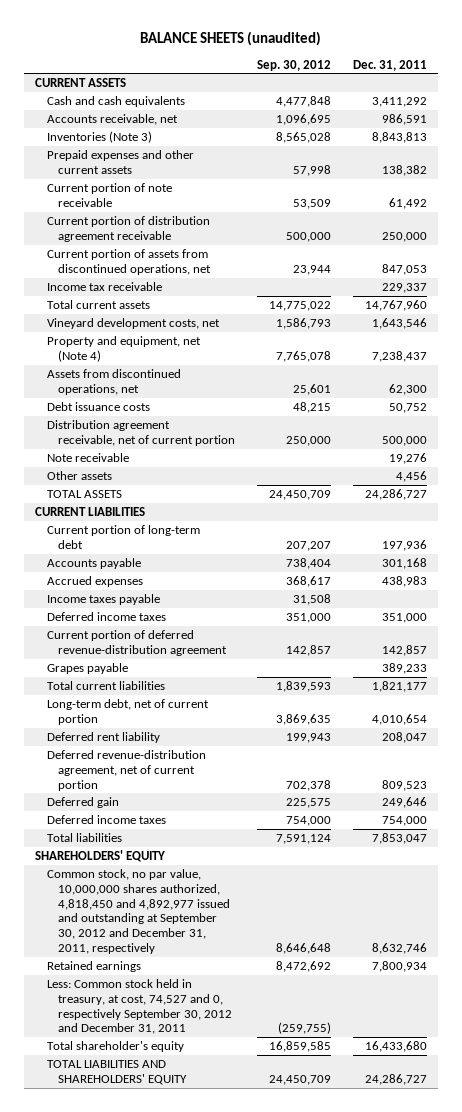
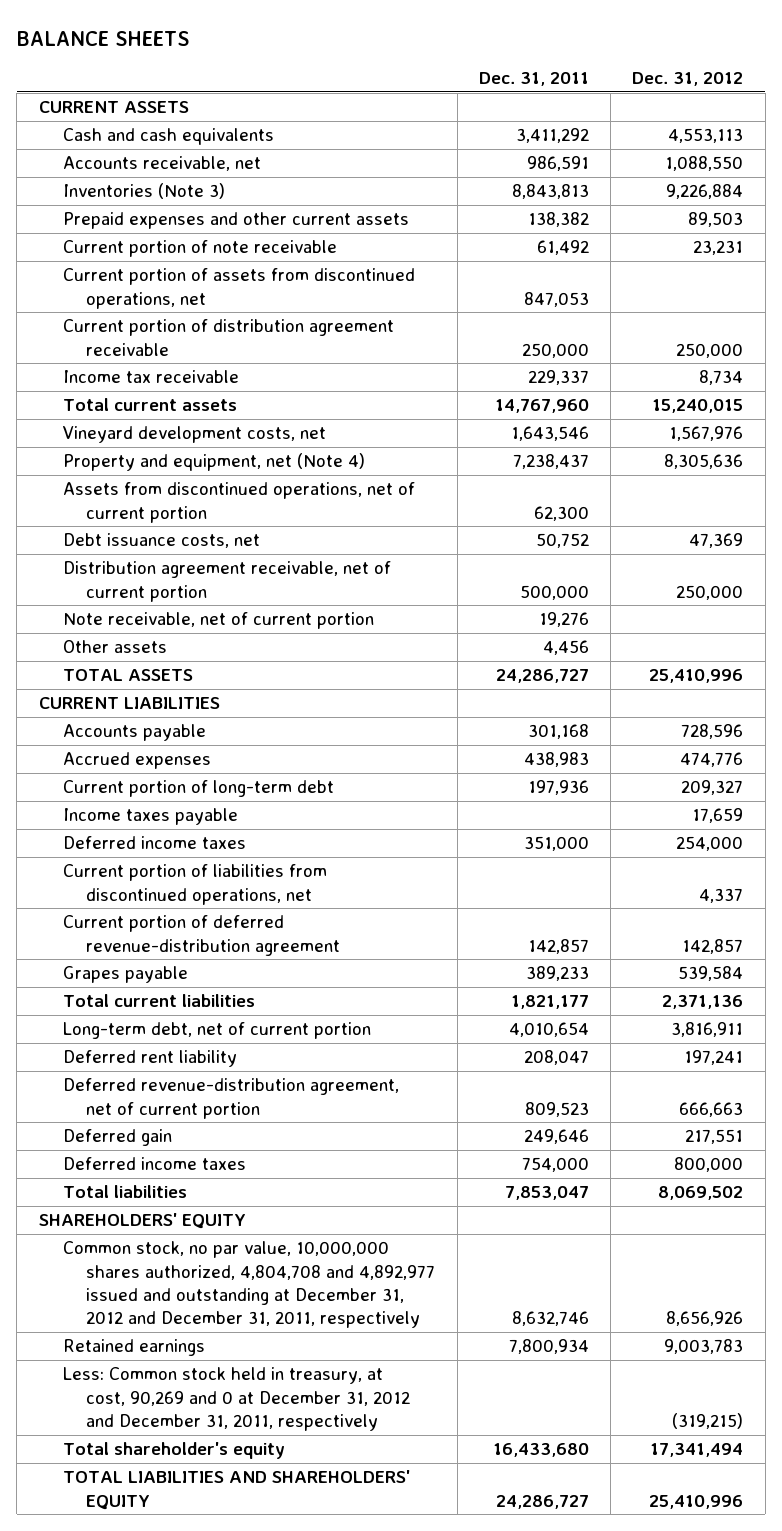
[139,31,321,47] BALANCE SHEETS (unaudited) -> [16,30,189,46] BALANCE SHEETS
[257,59,332,71] Sep. 30, 2012 -> none
none -> [632,72,744,87] Dec. 31, 2012
[46,216,210,242] Current portion of distribution agreement receivable -> [62,319,394,356] Current portion of distribution agreement receivable
[46,369,181,395] Assets from discontinued operations, net -> [62,482,415,523] Assets from discontinued operations, net of current portion
[46,402,150,412] Debt issuance costs -> [62,533,260,549] Debt issuance costs, net
[46,453,129,463] Note receivable -> [62,612,374,630] Note receivable, net of current portion
[46,525,200,549] Current portion of long-term debt -> [62,780,334,798] Current portion of long-term debt
none -> [62,864,327,905] Current portion of liabilities from discontinued operations, net
[46,869,231,954] Common stock, no par value, 10,000,000 shares authorized, 4,818,450 and 4,892,977 issued and outstanding at September 30, 2012 and December 31, 2011, respectively -> [62,1241,436,1329] Common stock, no par value, 10,000,000 shares authorized, 4,804,708 and 4,892,977 issued and outstanding at December 31, 2012 and December 31, 2011, respectively
[46,979,233,1035] Less: Common stock held in treasury, at cost, 74,527 and 0, respectively September 30, 2012 and December 31, 2011 -> [62,1367,411,1432] Less: Common stock held in treasury, at cost, 90,269 and 0 at December 31, 2012 and December 31, 2011, respectively

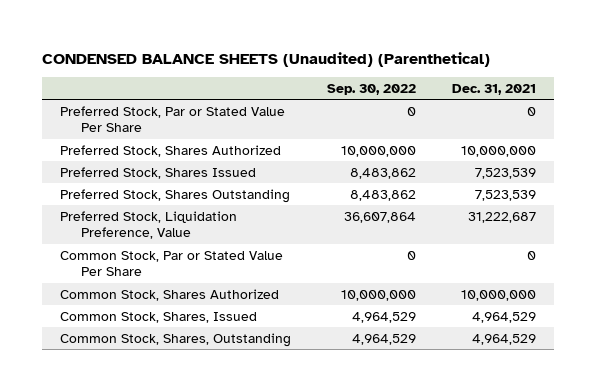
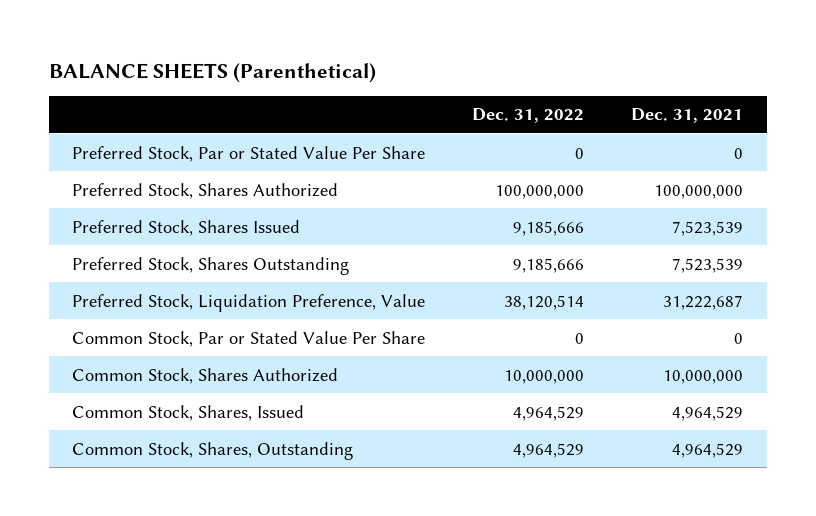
[42,51,491,67] CONDENSED BALANCE SHEETS (Unaudited) (Parenthetical) -> [48,62,376,83] BALANCE SHEETS (Parenthetical)
[327,83,417,95] Sep. 30, 2022 -> none
none -> [472,108,585,124] Dec. 31, 2022
[461,145,537,157] 10,000,000 -> [654,184,744,199] 100,000,000

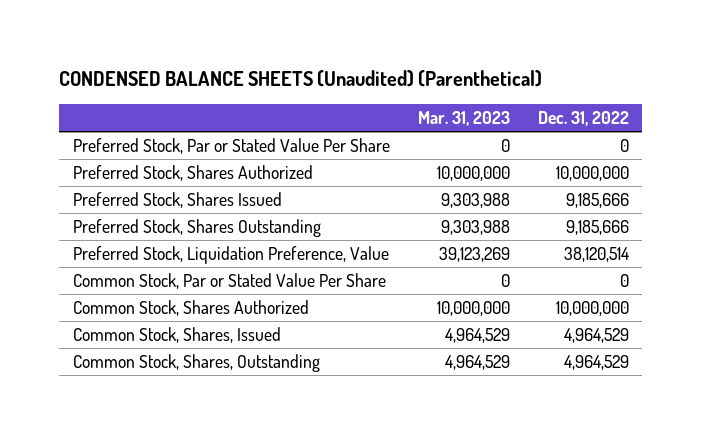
[48,62,376,83] BALANCE SHEETS (Parenthetical) -> [59,70,543,88] CONDENSED BALANCE SHEETS (Unaudited) (Parenthetical)
[631,108,744,124] Dec. 31, 2021 -> none
none -> [417,111,510,127] Mar. 31, 2023
[495,184,585,199] 100,000,000 -> [555,166,629,182] 10,000,000

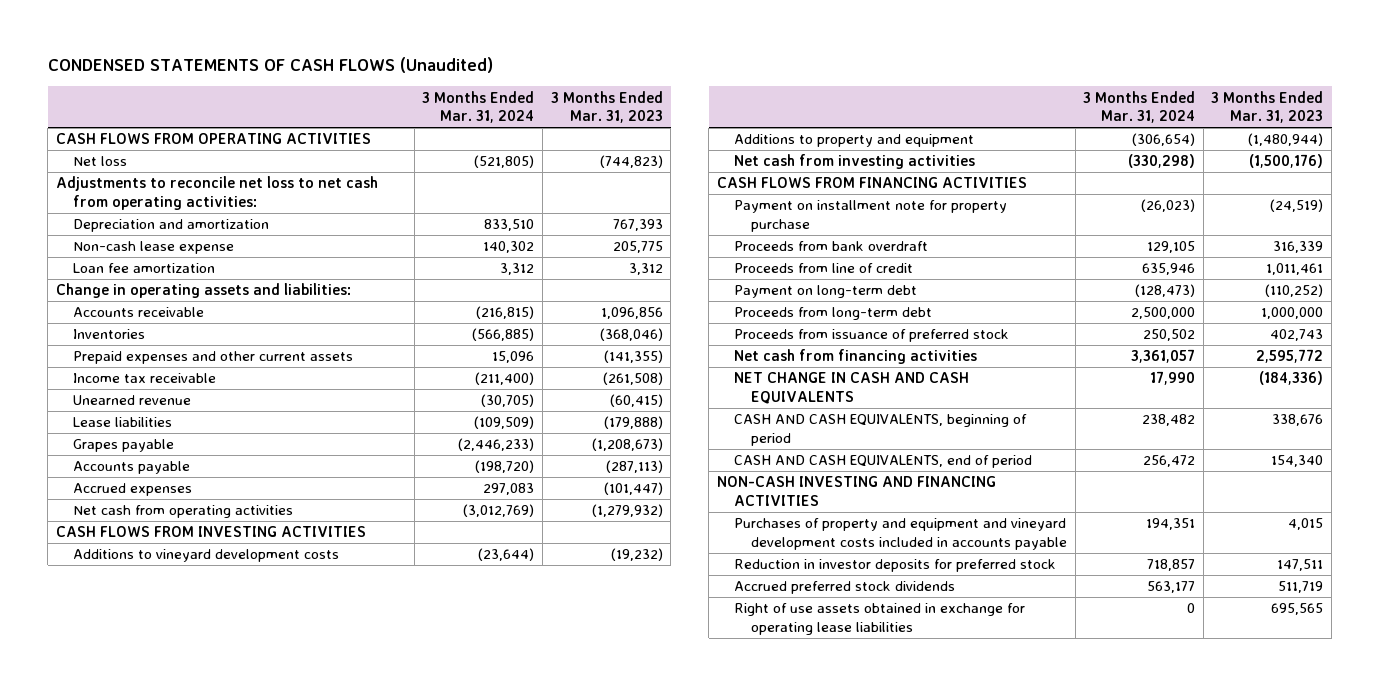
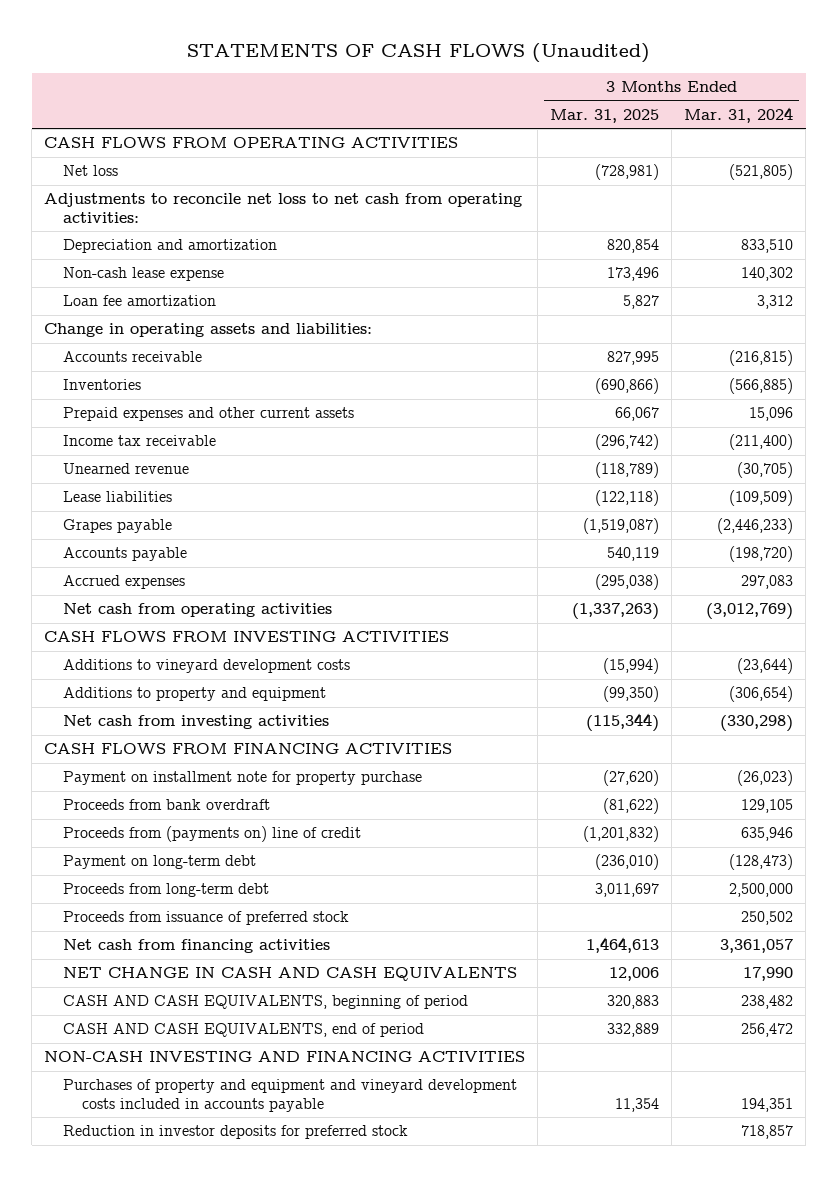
[47,57,493,74] CONDENSED STATEMENTS OF CASH FLOWS (Unaudited) -> [186,42,650,63] STATEMENTS OF CASH FLOWS (Unaudited)
[550,90,663,124] 3 Months Ended Mar. 31, 2023 -> none
none -> [550,108,660,123] Mar. 31, 2025
[733,263,913,274] Proceeds from line of credit -> [63,826,362,843] Proceeds from (payments on) line of credit
[733,581,955,595] Accrued preferred stock dividends -> none
[733,603,1025,635] Right of use assets obtained in exchange for operating lease liabilities -> none

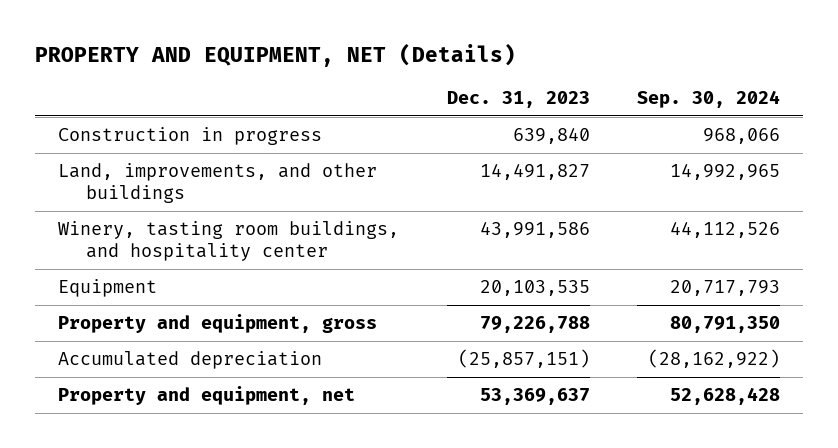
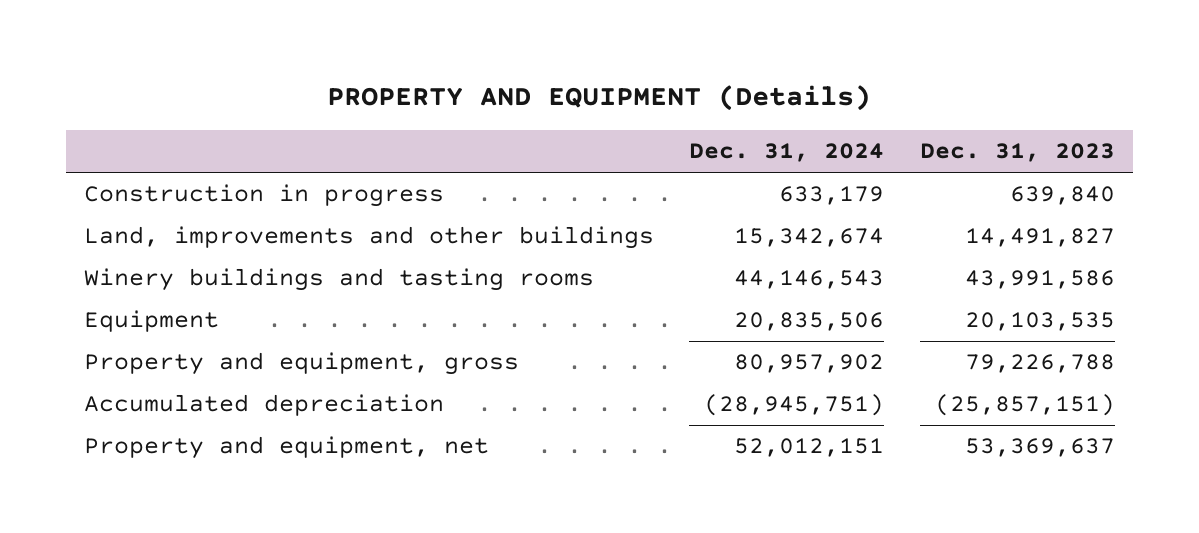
[34,43,516,68] PROPERTY AND EQUIPMENT, NET (Details) -> [327,85,872,112] PROPERTY AND EQUIPMENT (Details)
[636,90,780,109] Sep. 30, 2024 -> none
none -> [689,143,885,163] Dec. 31, 2024
[58,163,378,203] Land, improvements, and other buildings -> [83,226,654,250] Land, improvements and other buildings
[58,221,400,261] Winery, tasting room buildings, and hospitality center -> [83,268,594,292] Winery buildings and tasting rooms

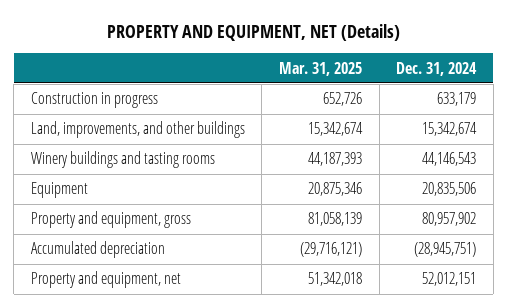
[327,85,872,112] PROPERTY AND EQUIPMENT (Details) -> [106,23,400,41] PROPERTY AND EQUIPMENT, NET (Details)
[919,143,1115,163] Dec. 31, 2023 -> none
none -> [279,61,363,76] Mar. 31, 2025
[83,226,654,250] Land, improvements and other buildings -> [30,121,245,139] Land, improvements, and other buildings

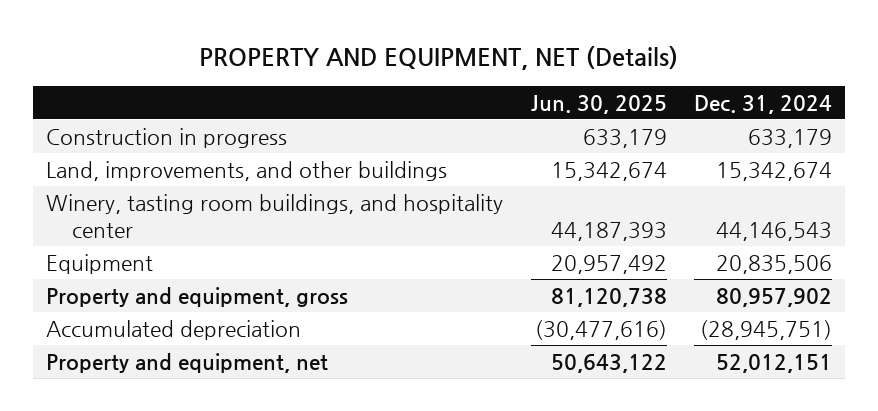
[279,61,363,76] Mar. 31, 2025 -> none
none -> [530,94,667,114] Jun. 30, 2025
[30,151,215,169] Winery buildings and tasting rooms -> [46,193,504,238] Winery, tasting room buildings, and hospitality center

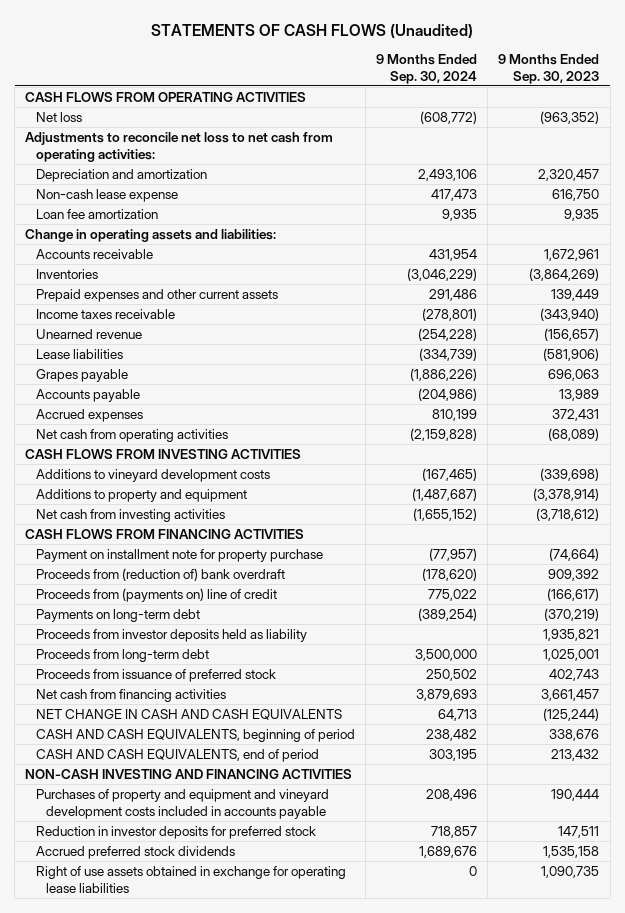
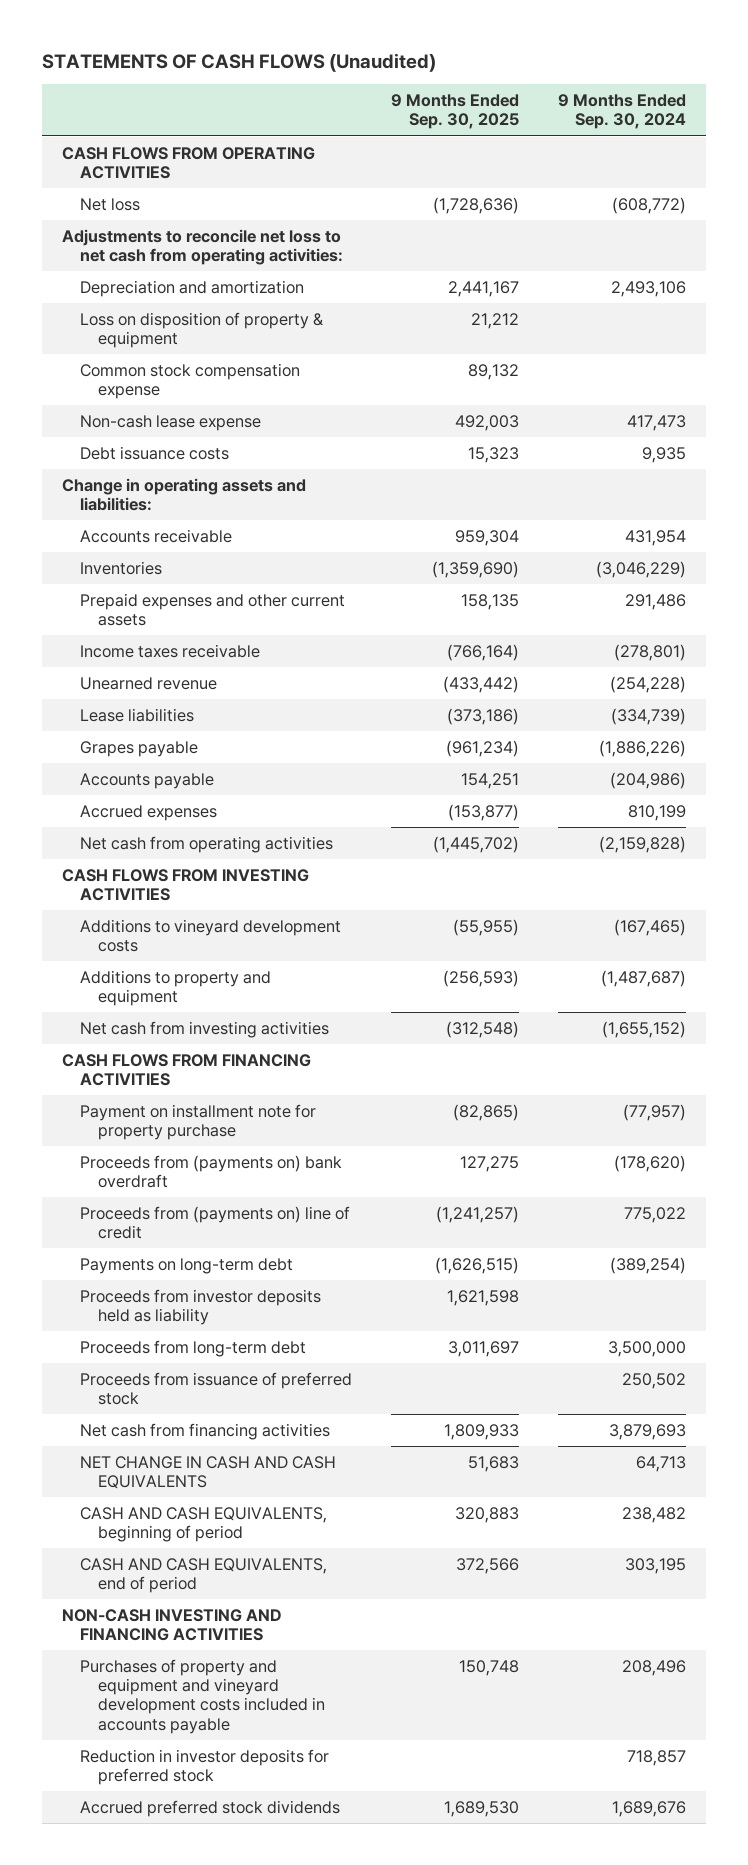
[498,54,600,84] 9 Months Ended Sep. 30, 2023 -> none
none -> [391,94,520,130] 9 Months Ended Sep. 30, 2025
none -> [80,311,324,349] Loss on disposition of property & equipment
none -> [80,362,301,400] Common stock compensation expense
[35,208,158,219] Loan fee amortization -> [80,445,230,460] Debt issuance costs
[35,567,285,581] Proceeds from (reduction of) bank overdraft -> [80,1154,343,1189] Proceeds from (payments on) bank overdraft
[35,865,346,893] Right of use assets obtained in exchange for operating lease liabilities -> none

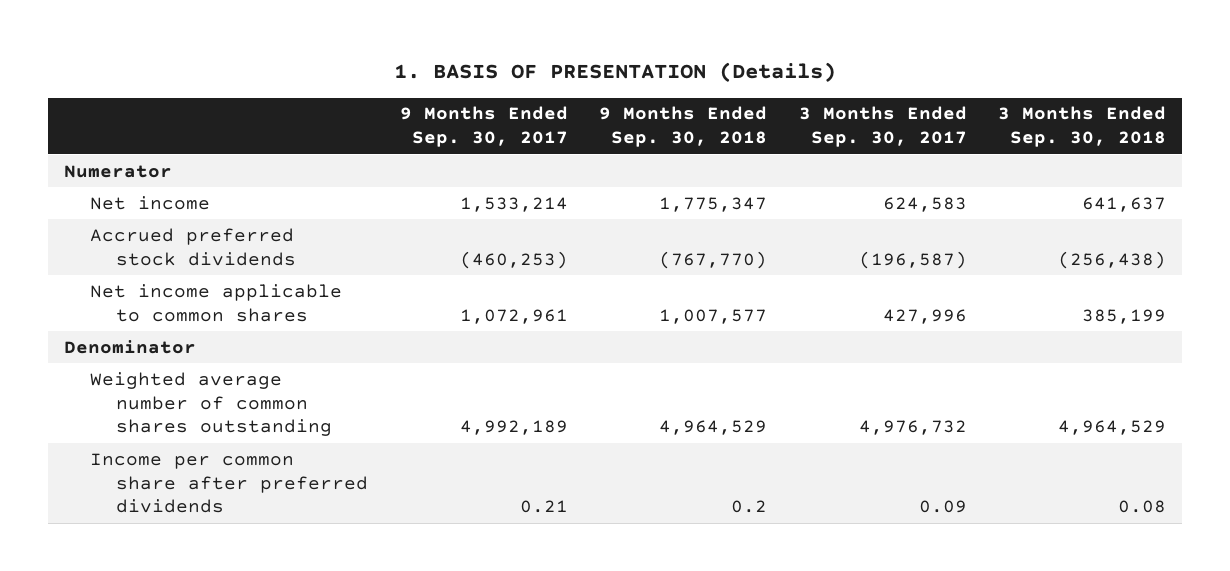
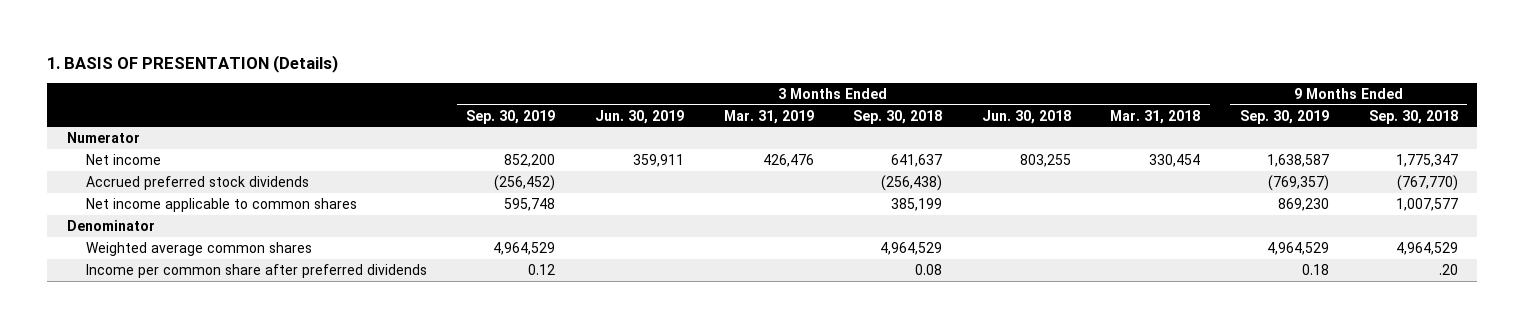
[399,106,568,148] 9 Months Ended Sep. 30, 2017 -> none
[798,106,967,148] 3 Months Ended Sep. 30, 2017 -> none
none -> [466,109,556,124] Sep. 30, 2019
none -> [595,109,685,124] Jun. 30, 2019
none -> [723,109,814,124] Mar. 31, 2019
none -> [981,109,1071,124] Jun. 30, 2018
none -> [1110,109,1201,124] Mar. 31, 2018
none -> [1240,109,1330,124] Sep. 30, 2019
[90,371,333,437] Weighted average number of common shares outstanding -> [85,241,312,256] Weighted average common shares
[731,500,768,514] 0.2 -> [1438,263,1458,275] .20

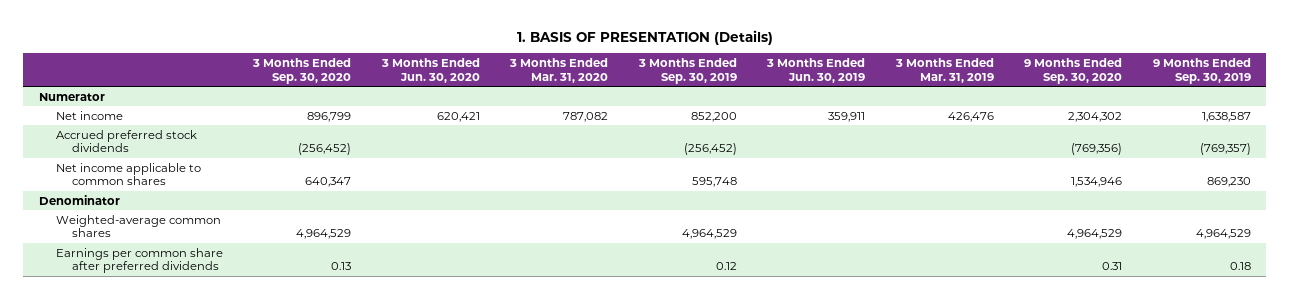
[853,109,943,124] Sep. 30, 2018 -> none
[981,109,1071,124] Jun. 30, 2018 -> none
[1110,109,1201,124] Mar. 31, 2018 -> none
[1368,109,1458,124] Sep. 30, 2018 -> none
none -> [252,57,352,84] 3 Months Ended Sep. 30, 2020
none -> [380,57,480,83] 3 Months Ended Jun. 30, 2020
none -> [509,57,609,83] 3 Months Ended Mar. 31, 2020
none -> [1024,57,1123,84] 9 Months Ended Sep. 30, 2020
[85,241,312,256] Weighted average common shares -> [55,214,221,238] Weighted-average common shares
[85,263,427,278] Income per common share after preferred dividends -> [55,247,223,274] Earnings per common share after preferred dividends

